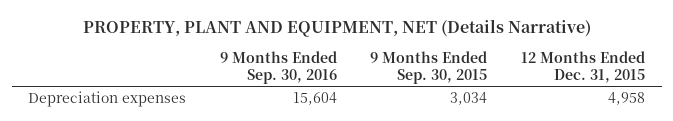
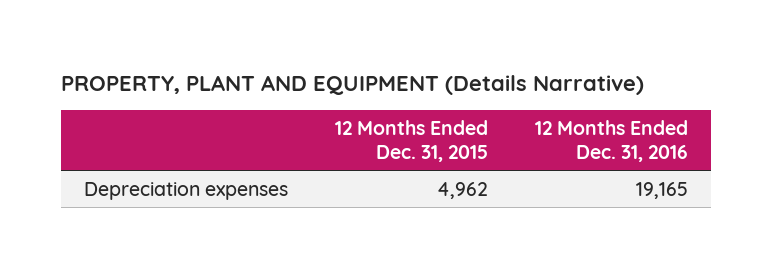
[82,19,591,38] PROPERTY, PLANT AND EQUIPMENT, NET (Details Narrative) -> [61,75,645,96] PROPERTY, PLANT AND EQUIPMENT (Details Narrative)
[219,50,337,85] 9 Months Ended Sep. 30, 2016 -> none
[370,50,488,85] 9 Months Ended Sep. 30, 2015 -> none
none -> [534,119,688,163] 12 Months Ended Dec. 31, 2016
[607,91,645,105] 4,958 -> [437,181,489,199] 4,962

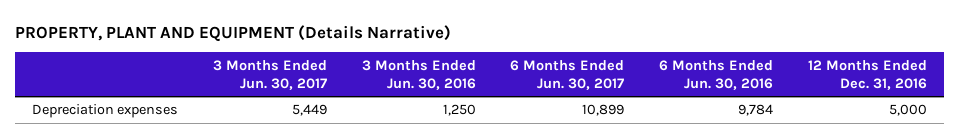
[335,119,489,163] 12 Months Ended Dec. 31, 2015 -> none
none -> [212,59,327,91] 3 Months Ended Jun. 30, 2017
none -> [361,59,476,91] 3 Months Ended Jun. 30, 2016
none -> [510,59,625,91] 6 Months Ended Jun. 30, 2017
none -> [659,59,774,91] 6 Months Ended Jun. 30, 2016
[635,181,688,199] 19,165 -> [888,104,927,117] 5,000

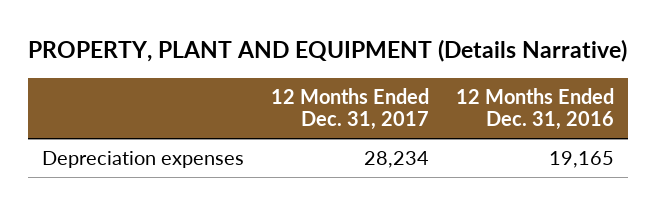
[212,59,327,91] 3 Months Ended Jun. 30, 2017 -> none
[361,59,476,91] 3 Months Ended Jun. 30, 2016 -> none
[510,59,625,91] 6 Months Ended Jun. 30, 2017 -> none
[659,59,774,91] 6 Months Ended Jun. 30, 2016 -> none
none -> [271,87,430,131] 12 Months Ended Dec. 31, 2017
[888,104,927,117] 5,000 -> [549,150,615,168] 19,165

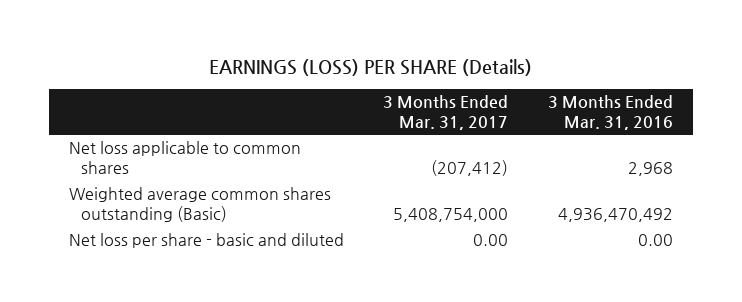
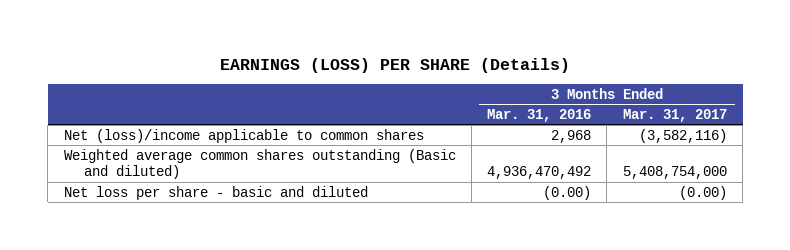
[68,141,301,175] Net loss applicable to common shares -> [63,128,424,143] Net (loss)/income applicable to common shares
[431,160,509,177] (207,412) -> [638,128,727,143] (3,582,116)
[68,187,331,223] Weighted average common shares outstanding (Basic) -> [63,148,456,180] Weighted average common shares outstanding (Basic and diluted)
[473,234,509,247] 0.00 -> [678,185,727,200] (0.00)
[638,234,674,247] 0.00 -> [543,185,592,200] (0.00)

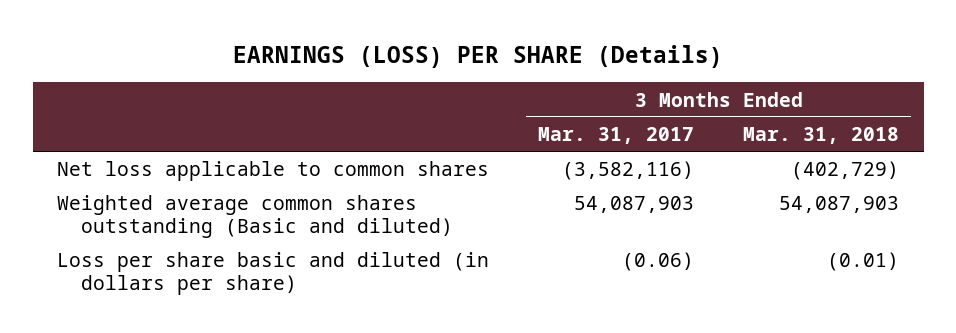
[487,109,592,123] Mar. 31, 2016 -> none
none -> [743,127,900,145] Mar. 31, 2018
[63,128,424,143] Net (loss)/income applicable to common shares -> [57,161,490,182] Net loss applicable to common shares
[622,166,727,180] 5,408,754,000 -> [574,196,695,214] 54,087,903
[63,185,368,200] Net loss per share - basic and diluted -> [57,252,490,295] Loss per share basic and diluted (in dollars per share)
[678,185,727,200] (0.00) -> [622,252,695,272] (0.06)

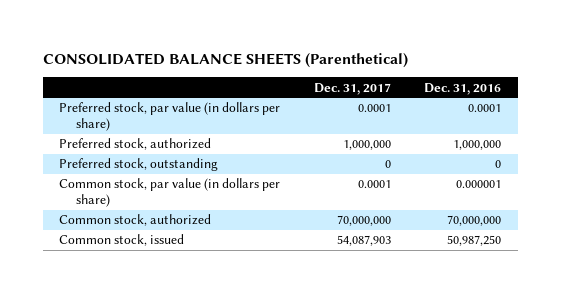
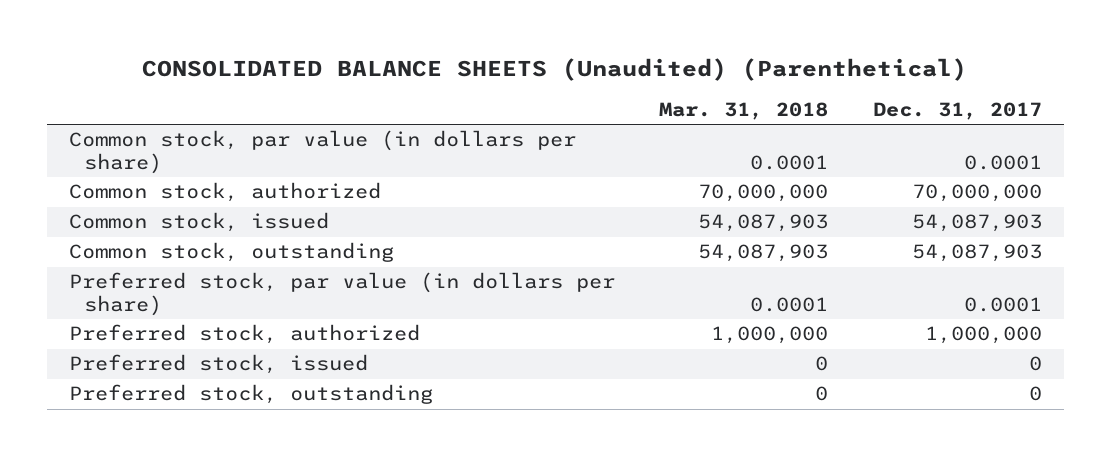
[42,52,408,68] CONSOLIDATED BALANCE SHEETS (Parenthetical) -> [142,58,968,82] CONSOLIDATED BALANCE SHEETS (Unaudited) (Parenthetical)
[424,82,502,95] Dec. 31, 2016 -> none
none -> [659,102,829,121] Mar. 31, 2018
none -> [69,242,395,263] Common stock, outstanding
[59,102,281,132] Preferred stock, par value (in dollars per share) -> [69,272,616,317] Preferred stock, par value (in dollars per share)
[59,138,212,151] Preferred stock, authorized -> [69,324,421,345] Preferred stock, authorized
none -> [69,354,369,375] Preferred stock, issued
[59,158,219,172] Preferred stock, outstanding -> [69,384,434,405] Preferred stock, outstanding

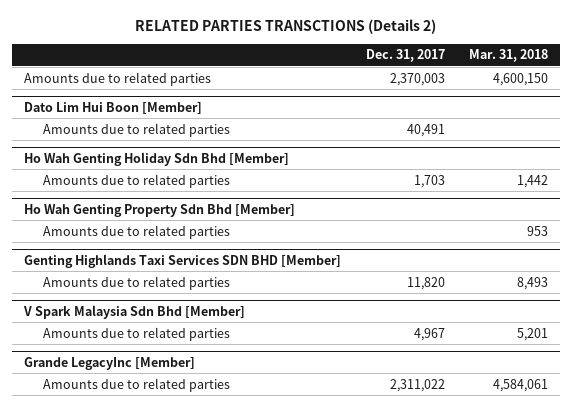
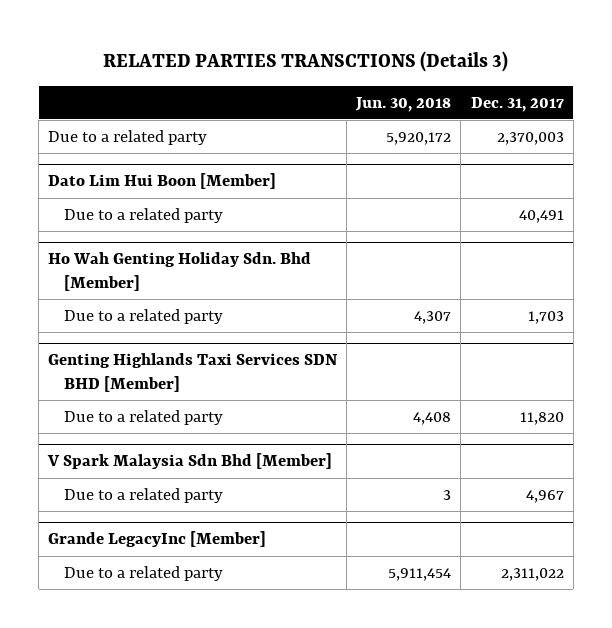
[135,19,437,35] RELATED PARTIES TRANSCTIONS (Details 2) -> [102,51,508,73] RELATED PARTIES TRANSCTIONS (Details 3)
[469,49,549,63] Mar. 31, 2018 -> none
none -> [355,96,452,112] Jun. 30, 2018
[24,71,212,86] Amounts due to related parties -> [48,129,208,145] Due to a related party
[24,203,296,217] Ho Wah Genting Property Sdn Bhd [Member] -> none
[42,224,230,239] Amounts due to related parties -> none
[42,122,230,137] Amounts due to related parties -> [64,207,224,223] Due to a related party
[24,151,290,166] Ho Wah Genting Holiday Sdn Bhd [Member] -> [48,252,312,291] Ho Wah Genting Holiday Sdn. Bhd [Member]
[42,173,230,188] Amounts due to related parties -> [64,308,224,324] Due to a related party
[42,275,230,290] Amounts due to related parties -> [64,409,224,425] Due to a related party
[42,326,230,341] Amounts due to related parties -> [64,487,224,503] Due to a related party
[42,377,230,392] Amounts due to related parties -> [64,565,224,581] Due to a related party

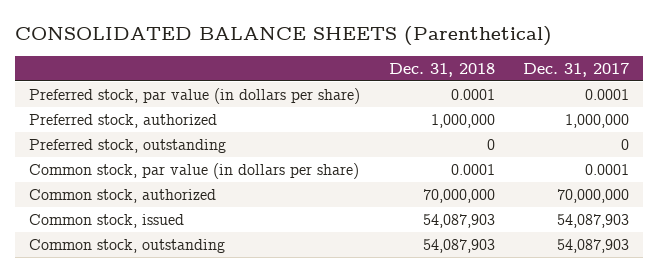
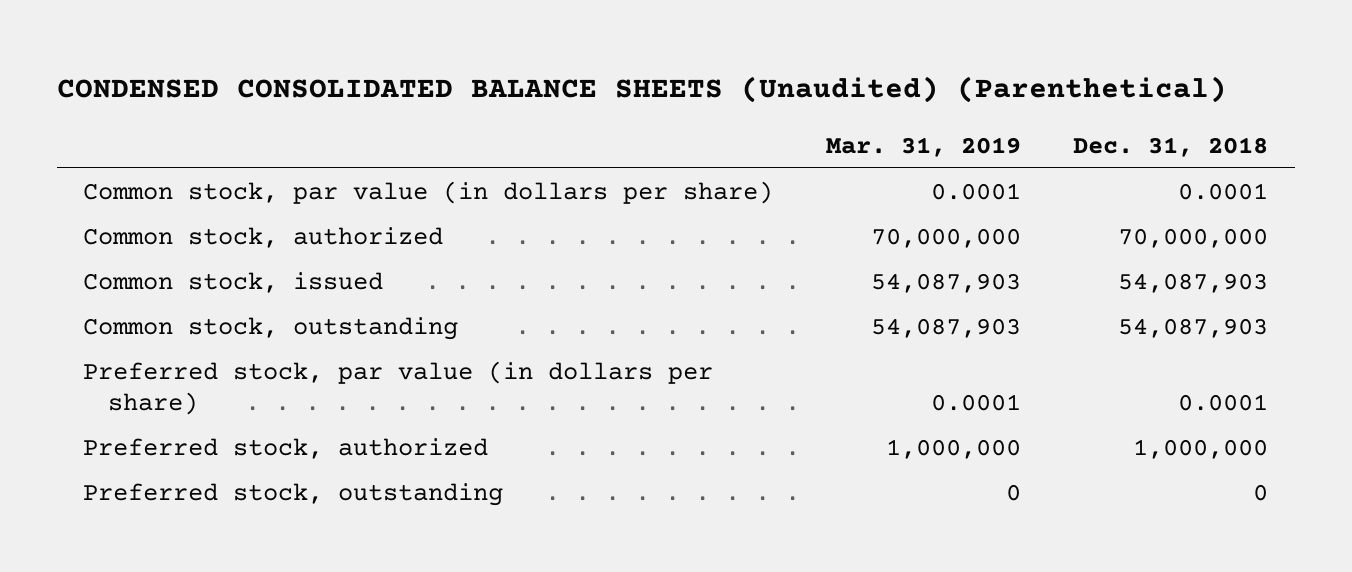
[15,25,553,46] CONSOLIDATED BALANCE SHEETS (Parenthetical) -> [57,76,1228,104] CONDENSED CONSOLIDATED BALANCE SHEETS (Unaudited) (Parenthetical)
[522,62,629,77] Dec. 31, 2017 -> none
none -> [825,136,1021,157] Mar. 31, 2019
[29,87,361,104] Preferred stock, par value (in dollars per share) -> [83,360,714,415] Preferred stock, par value (in dollars per share)
[29,113,218,128] Preferred stock, authorized -> [83,437,489,459] Preferred stock, authorized
[29,138,227,153] Preferred stock, outstanding -> [83,482,504,506] Preferred stock, outstanding

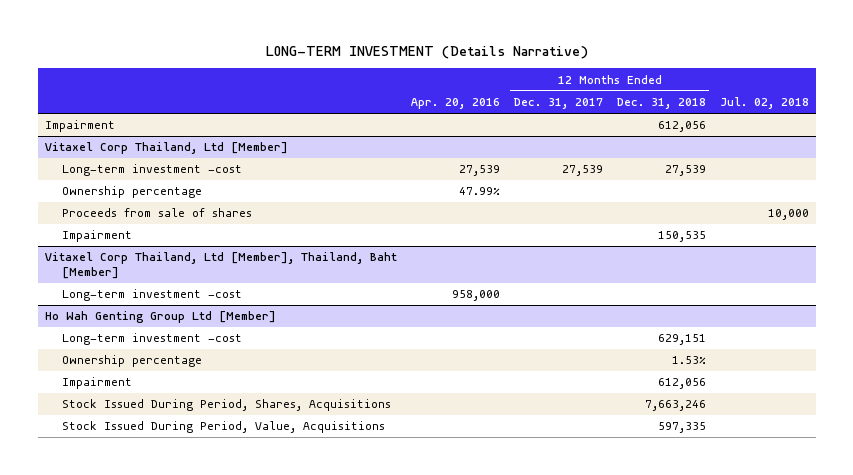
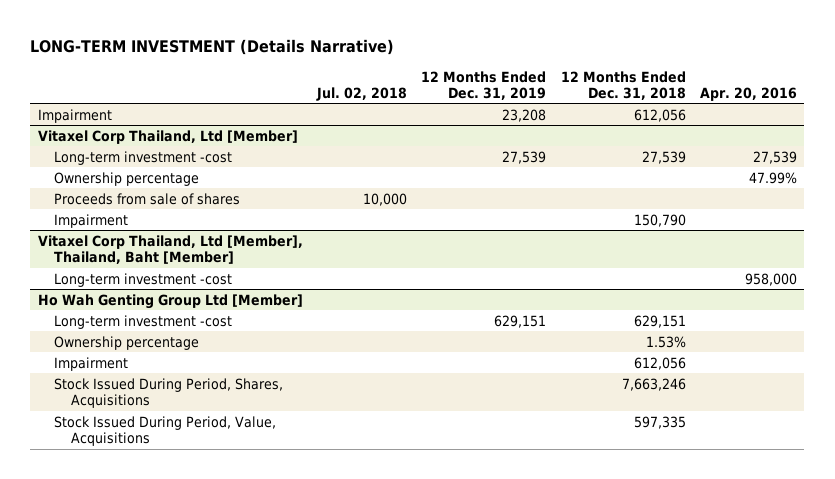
[513,98,603,110] Dec. 31, 2017 -> none
none -> [421,70,547,100] 12 Months Ended Dec. 31, 2019
[657,231,706,243] 150,535 -> [633,213,686,227] 150,790

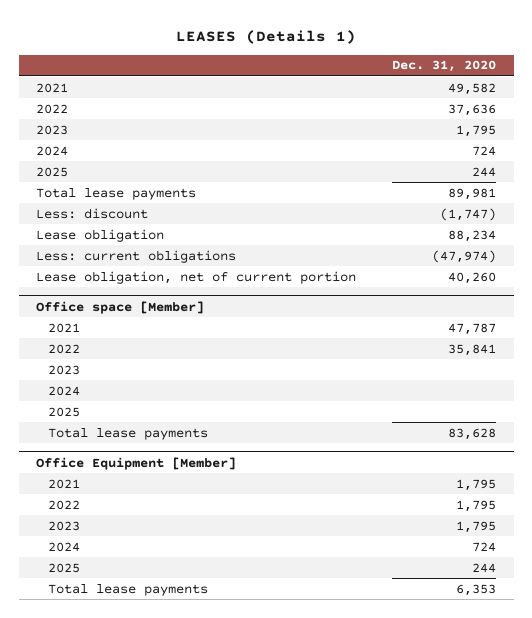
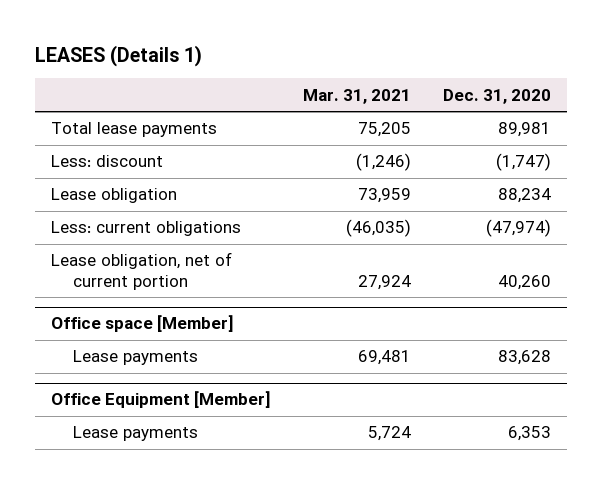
none -> [302,88,411,104] Mar. 31, 2021
[36,82,69,93] 2021 -> none
[36,103,69,114] 2022 -> none
[36,124,69,135] 2023 -> none
[36,145,69,156] 2024 -> none
[36,166,69,177] 2025 -> none
[48,322,81,333] 2021 -> none
[48,343,81,354] 2022 -> none
[48,364,81,375] 2023 -> none
[48,385,81,396] 2024 -> none
[48,406,81,417] 2025 -> none
[48,427,209,440] Total lease payments -> [72,350,198,366] Lease payments
[48,478,81,489] 2021 -> none
[48,499,81,510] 2022 -> none
[48,520,81,531] 2023 -> none
[48,541,81,552] 2024 -> none
[48,562,81,573] 2025 -> none
[48,583,209,596] Total lease payments -> [72,426,198,442] Lease payments

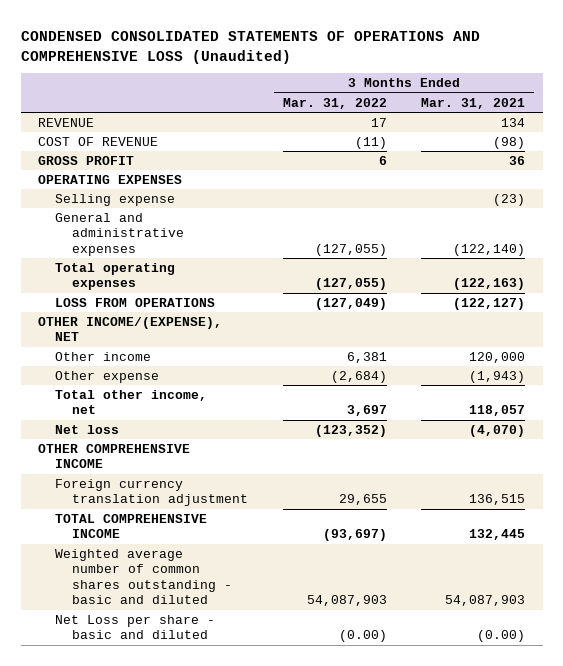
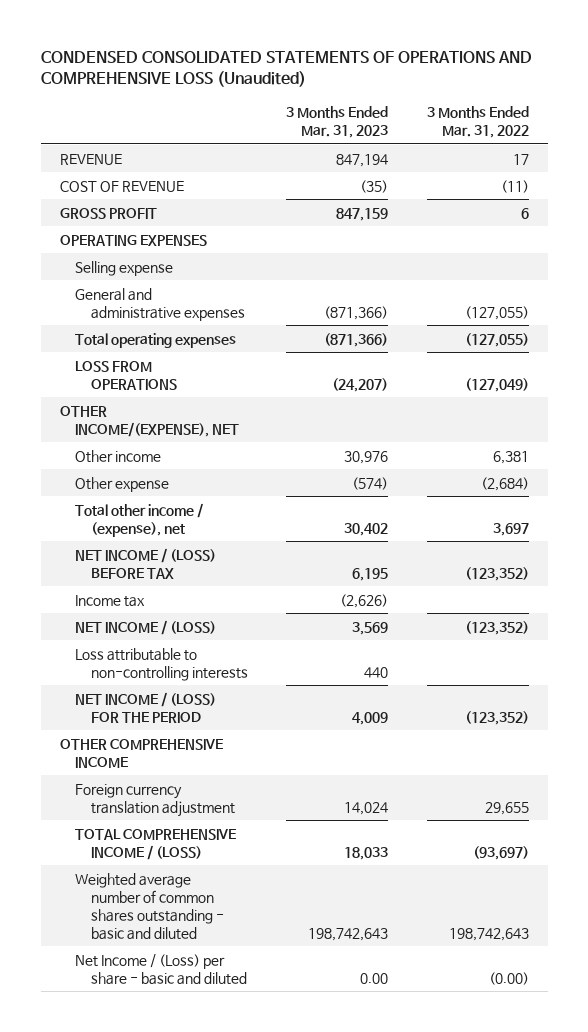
[421,97,526,109] Mar. 31, 2021 -> none
none -> [286,106,389,139] 3 Months Ended Mar. 31, 2023
[55,389,208,415] Total other income, net -> [75,502,204,537] Total other income / (expense), net
none -> [75,547,217,579] NET INCOME / (LOSS) BEFORE TAX
none -> [75,594,146,607] Income tax
none -> [75,619,217,635] NET INCOME / (LOSS)
none -> [75,647,248,681] Loss attributable to non-controlling interests
[55,424,120,434] Net loss -> [75,691,217,723] NET INCOME / (LOSS) FOR THE PERIOD
[55,513,208,539] TOTAL COMPREHENSIVE INCOME -> [75,828,237,860] TOTAL COMPREHENSIVE INCOME / (LOSS)
[306,595,387,607] 54,087,903 -> [448,927,529,941] 198,742,643
[55,614,216,640] Net Loss per share - basic and diluted -> [75,953,247,985] Net Income / (Loss) per share - basic and diluted

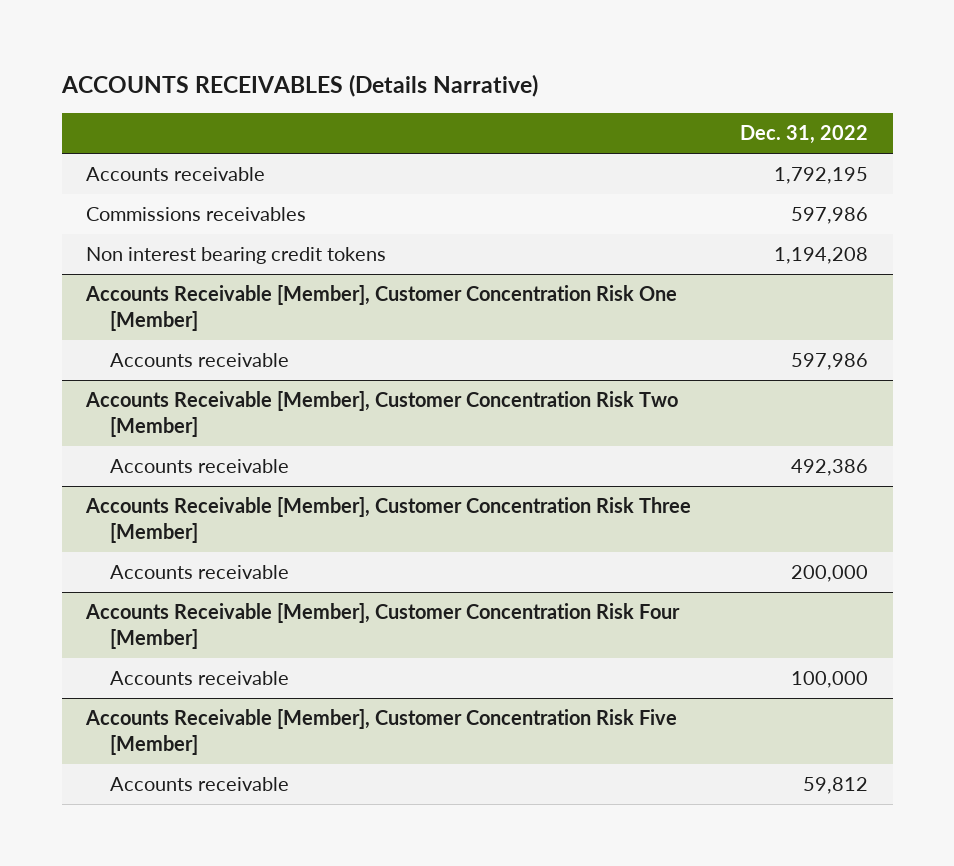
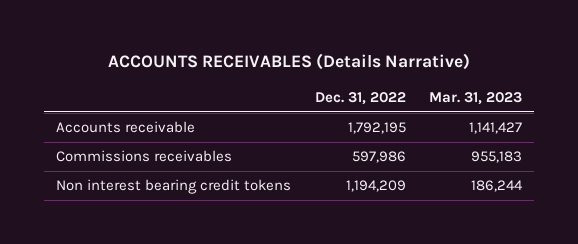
none -> [429,91,523,105] Mar. 31, 2023
[85,285,678,331] Accounts Receivable [Member], Customer Concentration Risk One [Member] -> none
[110,353,290,368] Accounts receivable -> none
[85,391,679,437] Accounts Receivable [Member], Customer Concentration Risk Two [Member] -> none
[110,459,290,474] Accounts receivable -> none
[85,497,692,543] Accounts Receivable [Member], Customer Concentration Risk Three [Member] -> none
[110,565,290,580] Accounts receivable -> none
[85,603,681,649] Accounts Receivable [Member], Customer Concentration Risk Four [Member] -> none
[110,671,290,686] Accounts receivable -> none
[85,709,678,755] Accounts Receivable [Member], Customer Concentration Risk Five [Member] -> none
[110,777,290,792] Accounts receivable -> none
[774,247,869,265] 1,194,208 -> [345,180,406,193] 1,194,209

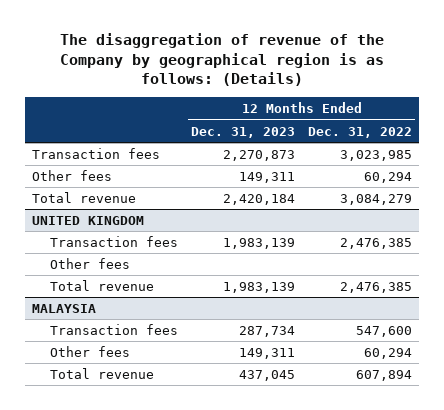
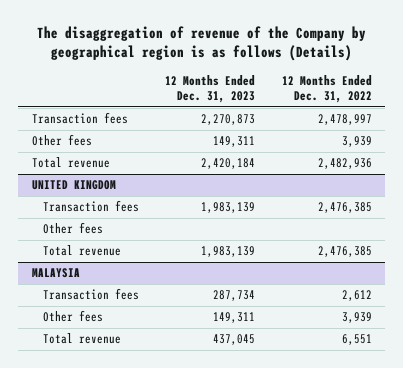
[59,32,384,87] The disaggregation of revenue of the Company by geographical region is as follows: (Details) -> [36,25,366,61] The disaggregation of revenue of the Company by geographical region is as follows (Details)
[340,149,413,161] 3,023,985 -> [317,114,372,126] 2,478,997
[364,171,413,183] 60,294 -> [341,136,372,148] 3,939
[340,193,413,205] 3,084,279 -> [317,158,372,170] 2,482,936
[356,325,413,337] 547,600 -> [341,290,372,302] 2,612
[364,347,413,359] 60,294 -> [341,312,372,324] 3,939
[356,369,413,381] 607,894 -> [341,334,372,346] 6,551

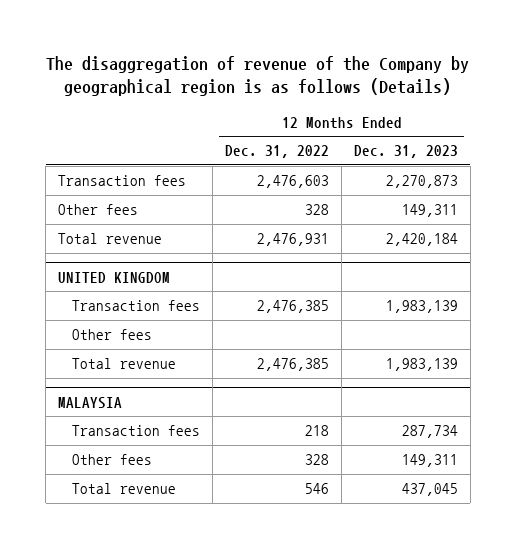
[317,114,372,126] 2,478,997 -> [257,175,330,189] 2,476,603
[341,136,372,148] 3,939 -> [305,204,330,216] 328
[317,158,372,170] 2,482,936 -> [257,233,330,247] 2,476,931
[341,290,372,302] 2,612 -> [305,425,330,437] 218
[341,312,372,324] 3,939 -> [305,454,330,466] 328
[341,334,372,346] 6,551 -> [305,483,330,495] 546

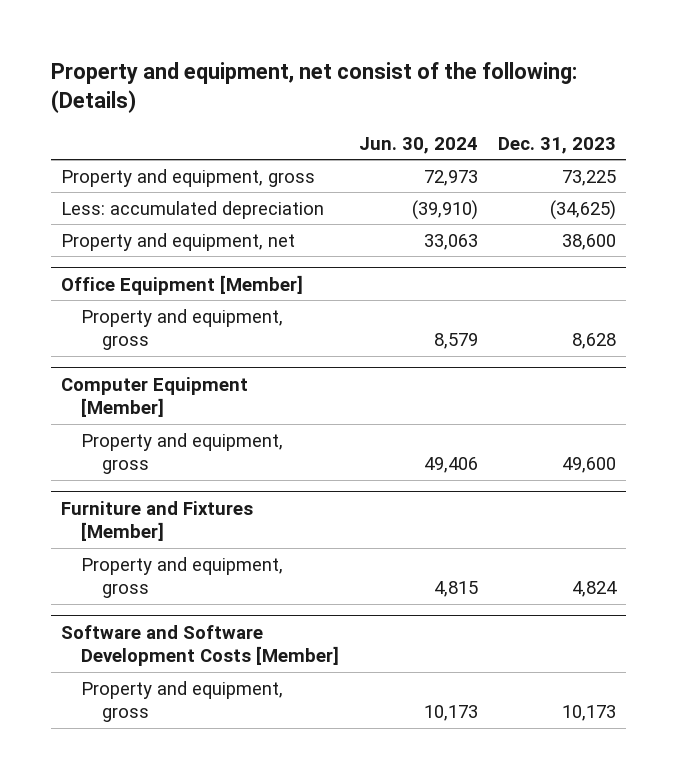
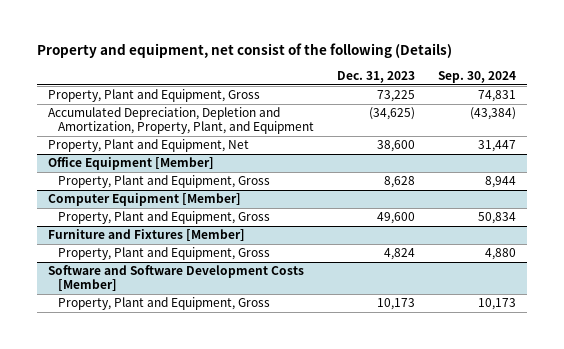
[50,62,577,114] Property and equipment, net consist of the following: (Details) -> [36,42,452,58] Property and equipment, net consist of the following (Details)
[359,136,479,154] Jun. 30, 2024 -> none
none -> [437,71,516,84] Sep. 30, 2024
[60,168,315,187] Property and equipment, gross -> [47,89,260,103] Property, Plant and Equipment, Gross
[60,200,324,219] Less: accumulated depreciation -> [47,107,315,135] Accumulated Depreciation, Depletion and Amortization, Property, Plant, and Equipment
[60,232,295,251] Property and equipment, net -> [47,139,249,153] Property, Plant and Equipment, Net
[81,308,284,351] Property and equipment, gross -> [58,175,271,189] Property, Plant and Equipment, Gross
[81,432,284,475] Property and equipment, gross -> [58,211,271,225] Property, Plant and Equipment, Gross
[81,556,284,599] Property and equipment, gross -> [58,247,271,261] Property, Plant and Equipment, Gross
[81,680,284,723] Property and equipment, gross -> [58,297,271,311] Property, Plant and Equipment, Gross

